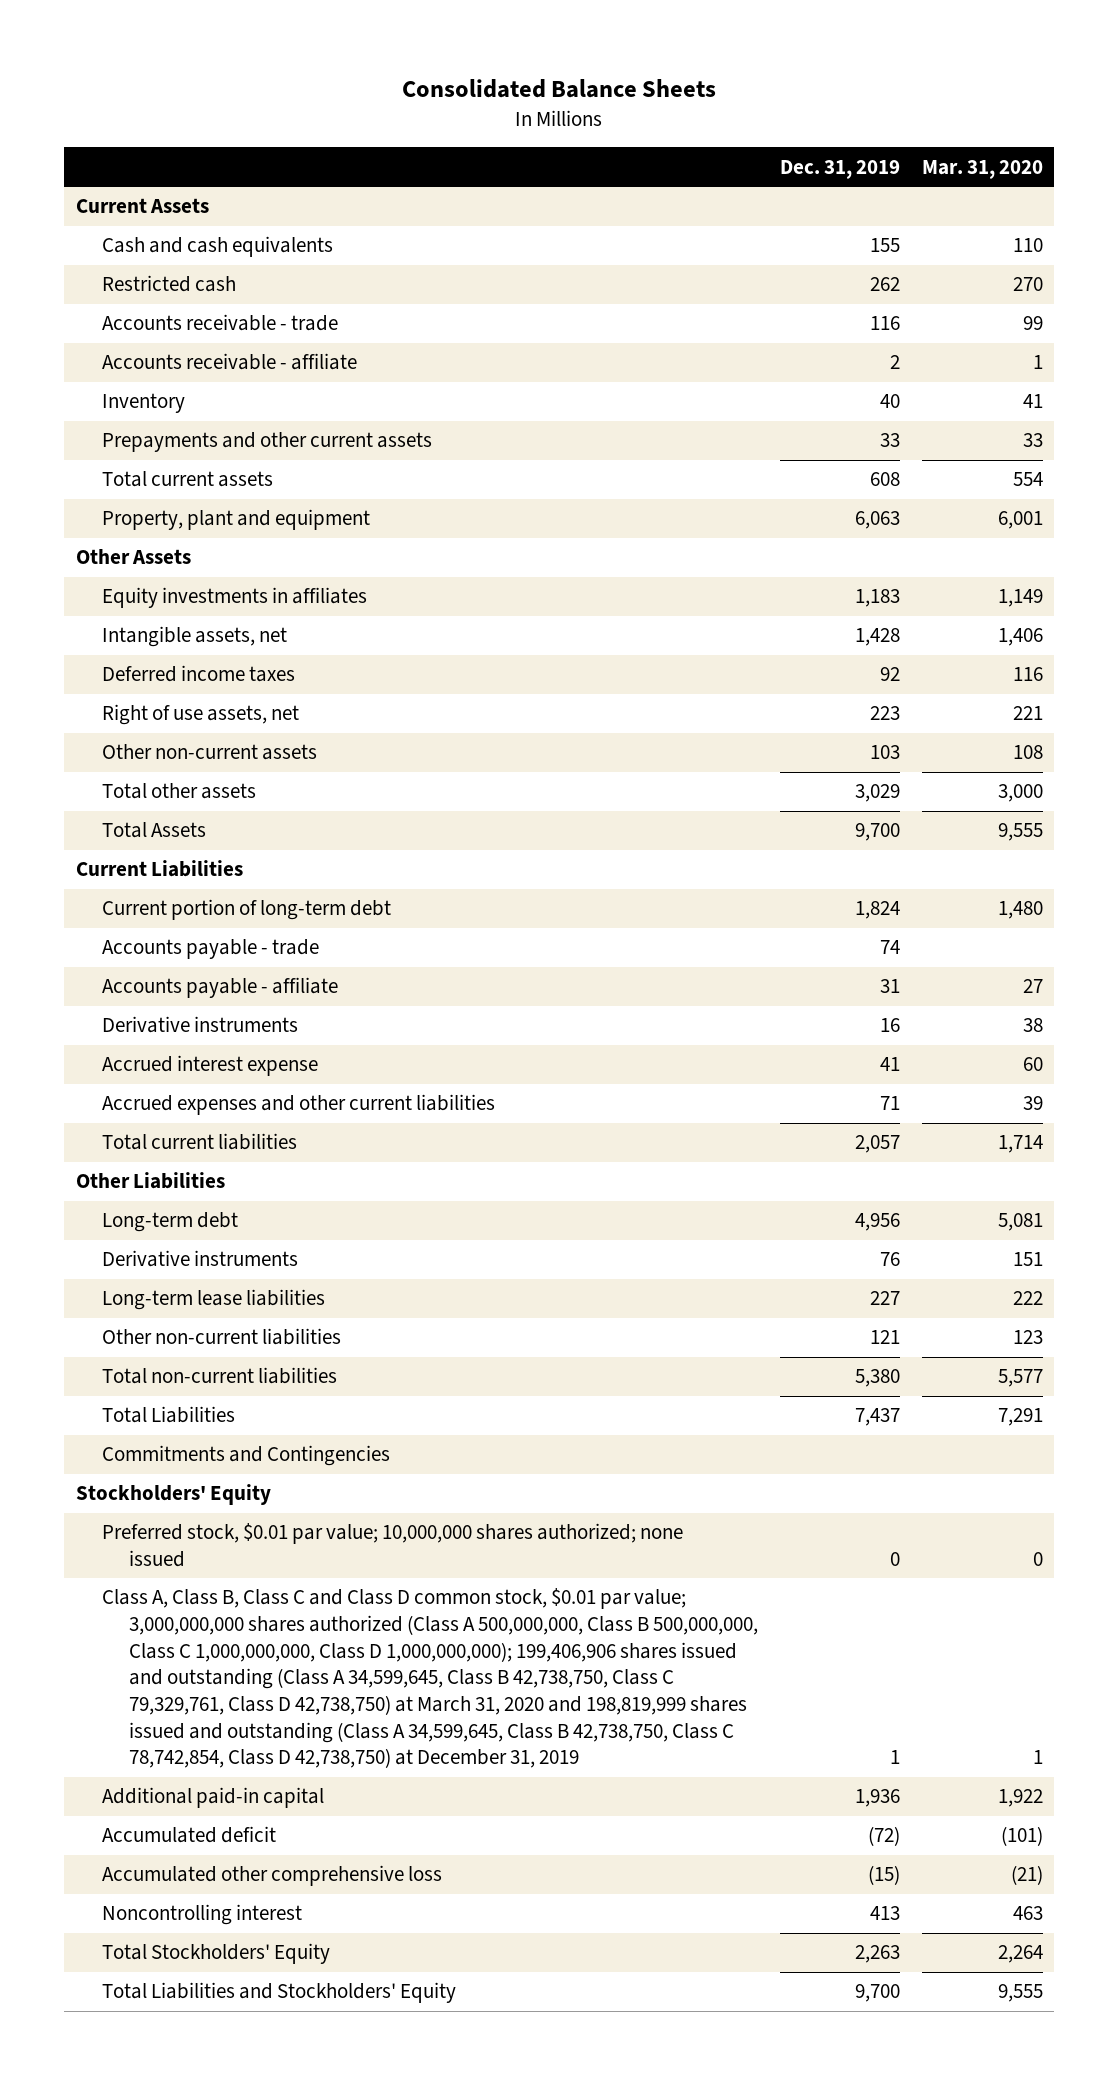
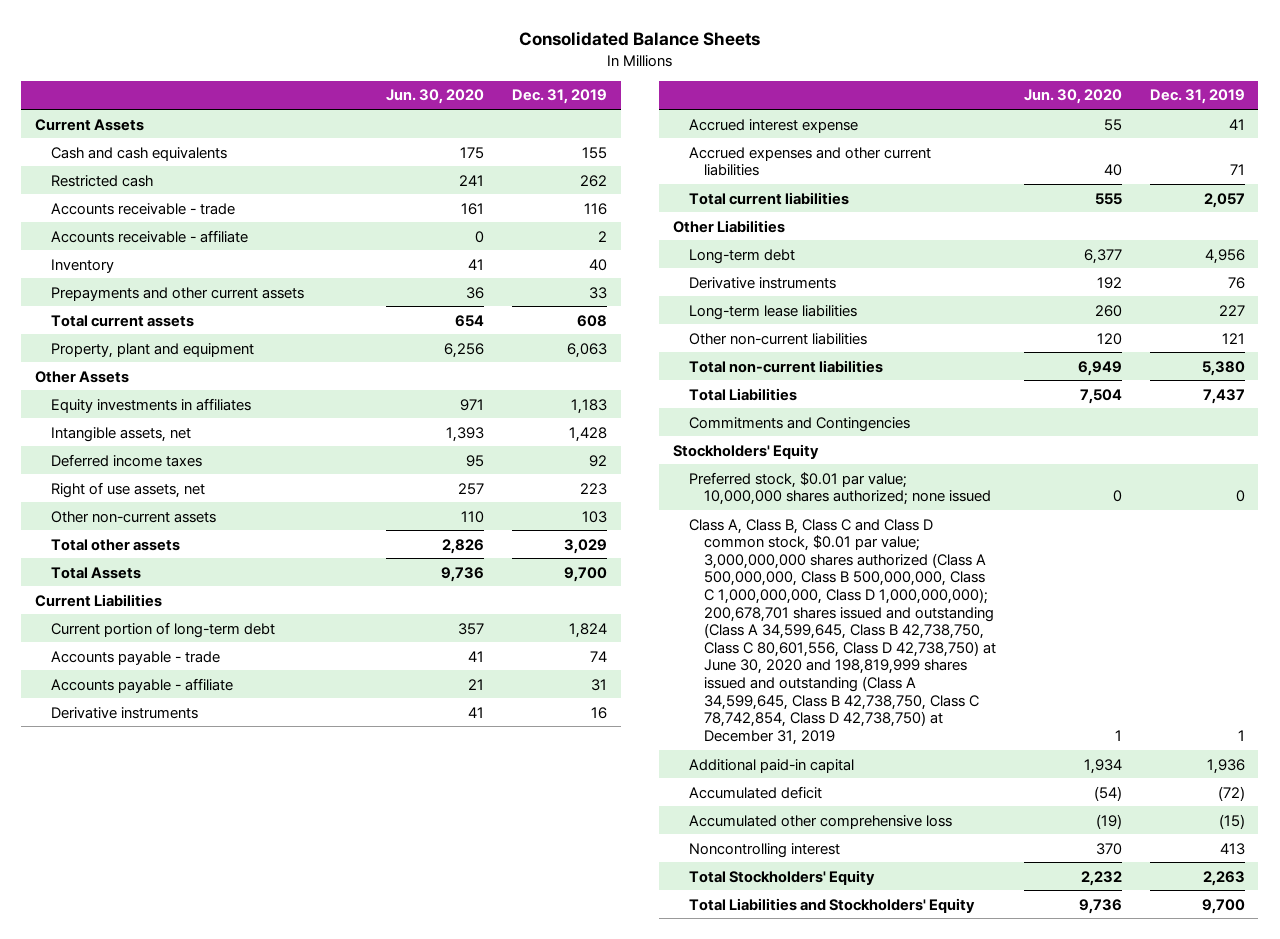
[922,159,1044,179] Mar. 31, 2020 -> none
none -> [386,89,485,105] Jun. 30, 2020
[102,1588,758,1769] Class A, Class B, Class C and Class D common stock, $0.01 par value; 3,000,000,000 shares authorized (Class A 500,000,000, Class B 500,000,000, Class C 1,000,000,000, Class D 1,000,000,000); 199,406,906 shares issued and outstanding (Class A 34,599,645, Class B 42,738,750, Class C 79,329,761, Class D 42,738,750) at March 31, 2020 and 198,819,999 shares issued and outstanding (Class A 34,599,645, Class B 42,738,750, Class C 78,742,854, Class D 42,738,750) at December 31, 2019 -> [688,518,997,745] Class A, Class B, Class C and Class D common stock, $0.01 par value; 3,000,000,000 shares authorized (Class A 500,000,000, Class B 500,000,000, Class C 1,000,000,000, Class D 1,000,000,000); 200,678,701 shares issued and outstanding (Class A 34,599,645, Class B 42,738,750, Class C 80,601,556, Class D 42,738,750) at June 30, 2020 and 198,819,999 shares issued and outstanding (Class A 34,599,645, Class B 42,738,750, Class C 78,742,854, Class D 42,738,750) at December 31, 2019

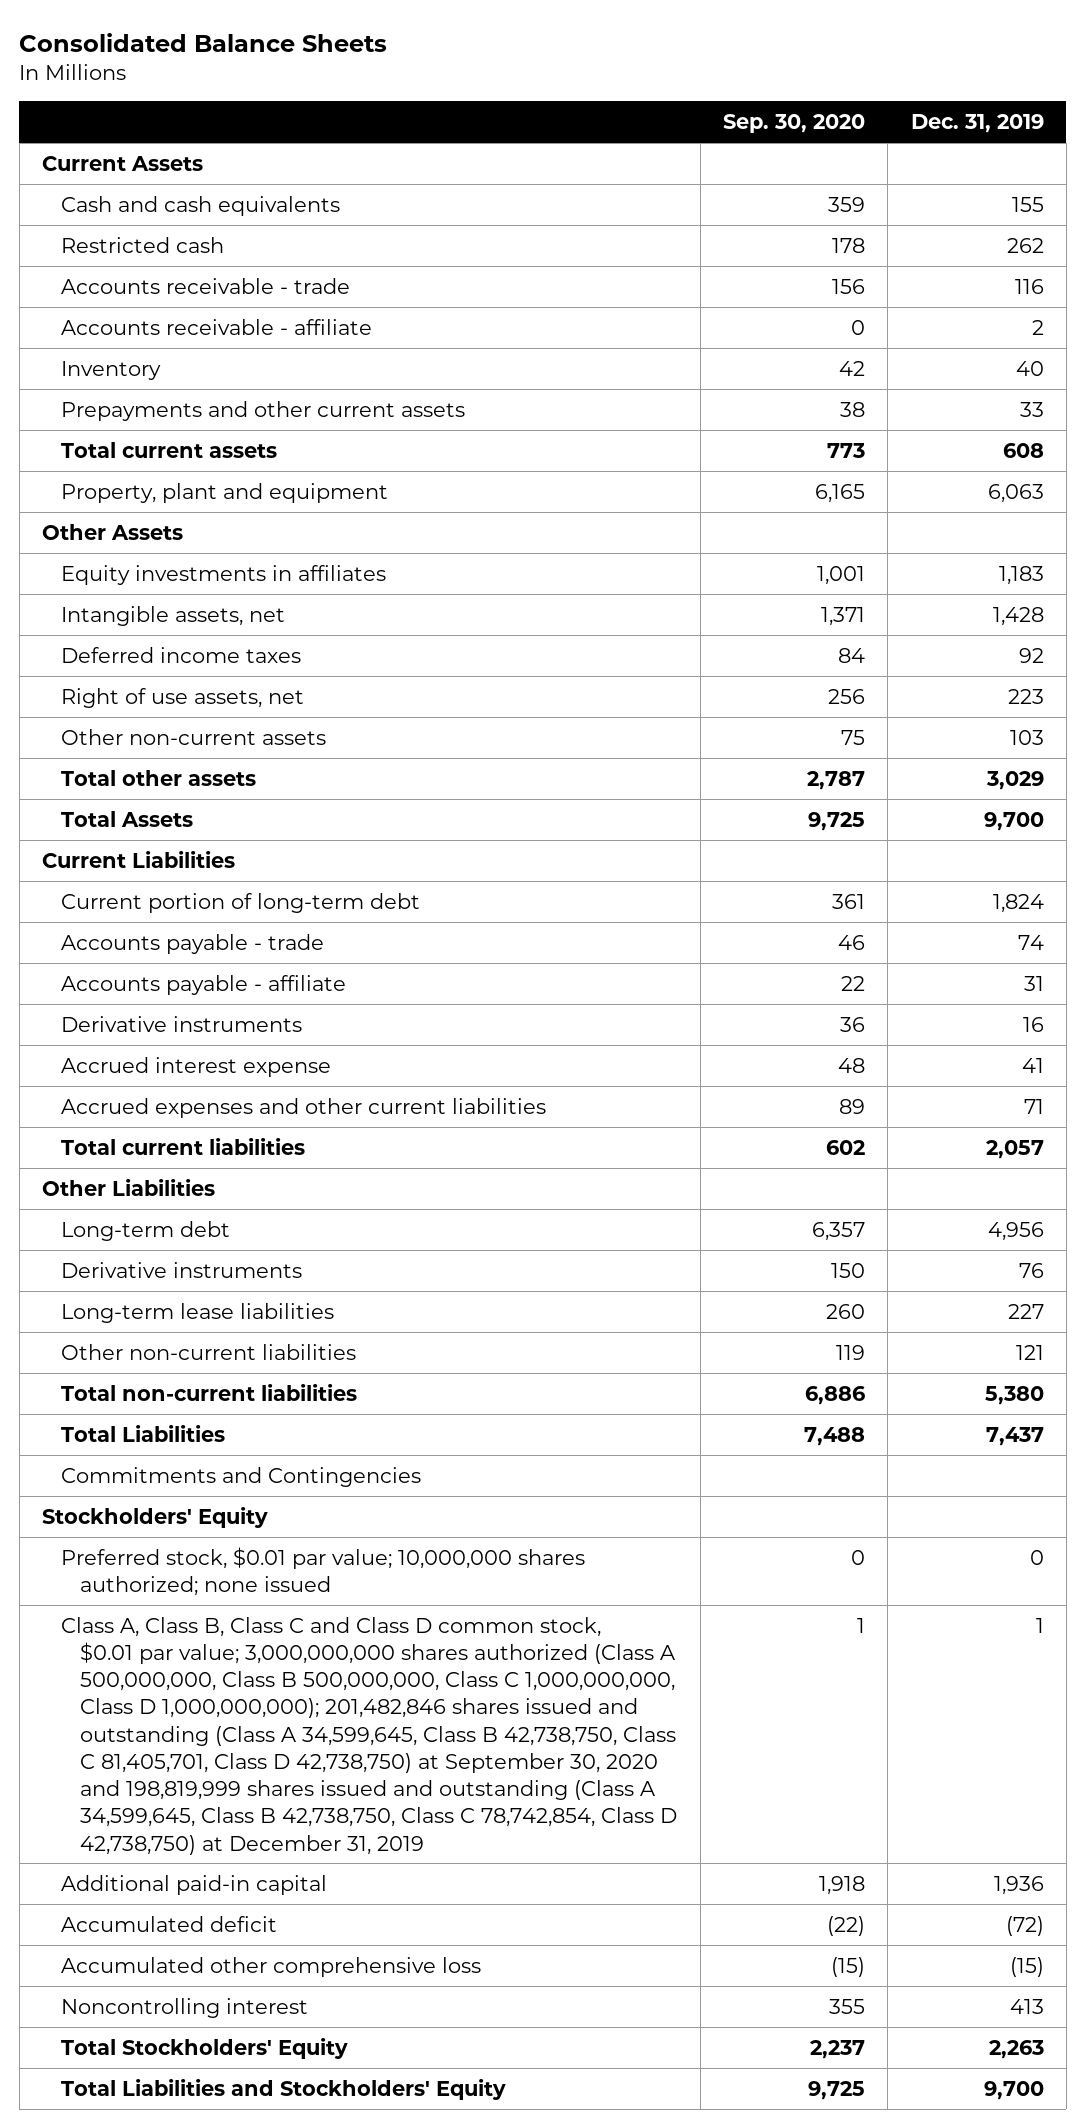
[386,89,485,105] Jun. 30, 2020 -> none
none -> [722,114,865,134] Sep. 30, 2020
[688,518,997,745] Class A, Class B, Class C and Class D common stock, $0.01 par value; 3,000,000,000 shares authorized (Class A 500,000,000, Class B 500,000,000, Class C 1,000,000,000, Class D 1,000,000,000); 200,678,701 shares issued and outstanding (Class A 34,599,645, Class B 42,738,750, Class C 80,601,556, Class D 42,738,750) at June 30, 2020 and 198,819,999 shares issued and outstanding (Class A 34,599,645, Class B 42,738,750, Class C 78,742,854, Class D 42,738,750) at December 31, 2019 -> [61,1616,678,1855] Class A, Class B, Class C and Class D common stock, $0.01 par value; 3,000,000,000 shares authorized (Class A 500,000,000, Class B 500,000,000, Class C 1,000,000,000, Class D 1,000,000,000); 201,482,846 shares issued and outstanding (Class A 34,599,645, Class B 42,738,750, Class C 81,405,701, Class D 42,738,750) at September 30, 2020 and 198,819,999 shares issued and outstanding (Class A 34,599,645, Class B 42,738,750, Class C 78,742,854, Class D 42,738,750) at December 31, 2019

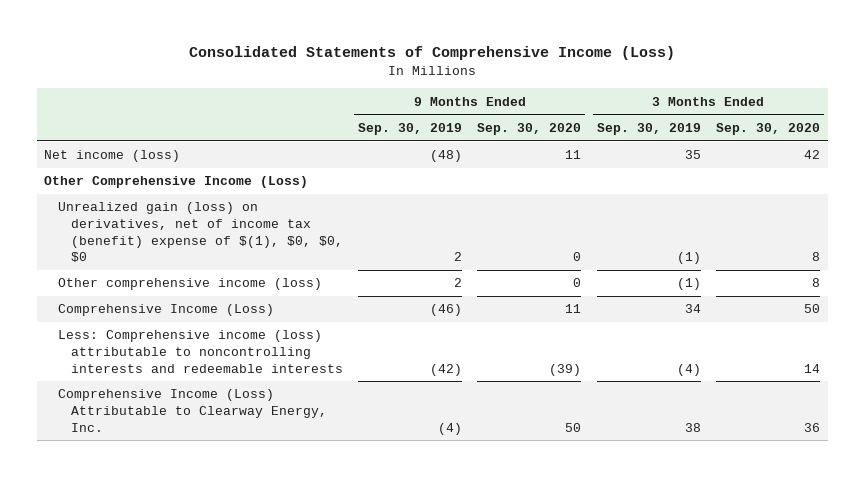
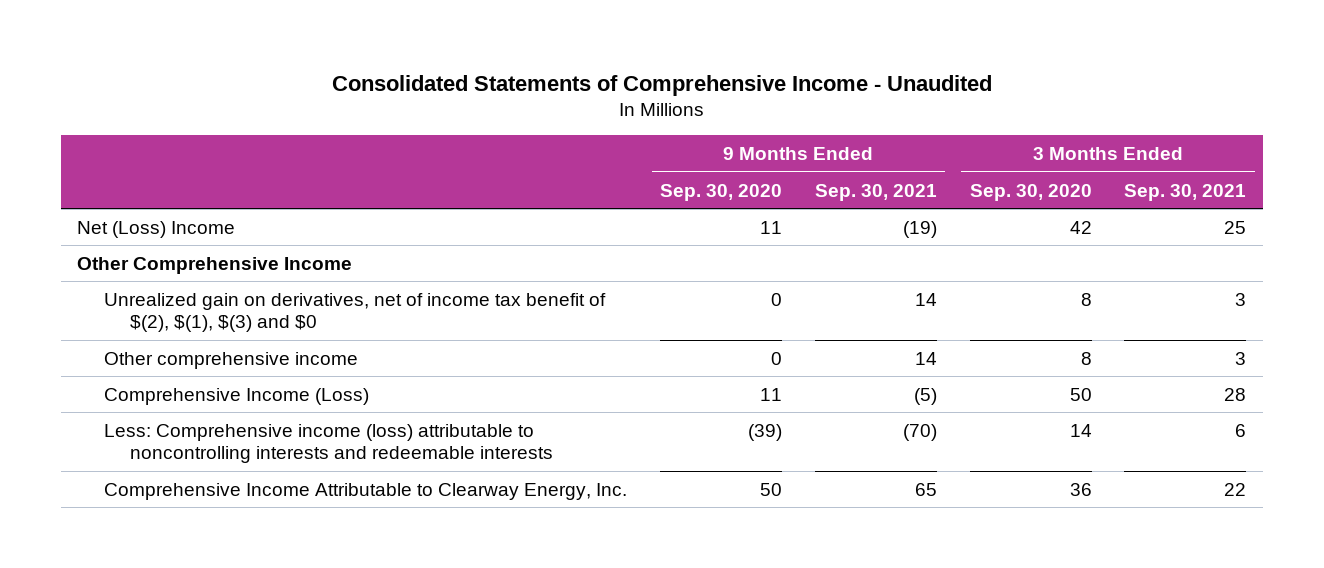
[189,46,676,61] Consolidated Statements of Comprehensive Income (Loss) -> [331,74,992,96] Consolidated Statements of Comprehensive Income - Unaudited
[357,122,462,135] Sep. 30, 2019 -> none
[596,122,701,135] Sep. 30, 2019 -> none
none -> [814,183,937,201] Sep. 30, 2021
none -> [1124,183,1247,201] Sep. 30, 2021
[44,150,181,163] Net income (loss) -> [77,220,236,238] Net (Loss) Income
[44,176,309,189] Other Comprehensive Income (Loss) -> [77,256,353,274] Other Comprehensive Income
[57,202,343,263] Unrealized gain (loss) on derivatives, net of income tax (benefit) expense of $(1), $0, $0, $0 -> [103,292,606,333] Unrealized gain on derivatives, net of income tax benefit of $(2), $(1), $(3) and $0
[57,278,322,291] Other comprehensive income (loss) -> [103,351,358,369] Other comprehensive income
[57,389,327,432] Comprehensive Income (Loss) Attributable to Clearway Energy, Inc. -> [103,482,627,500] Comprehensive Income Attributable to Clearway Energy, Inc.

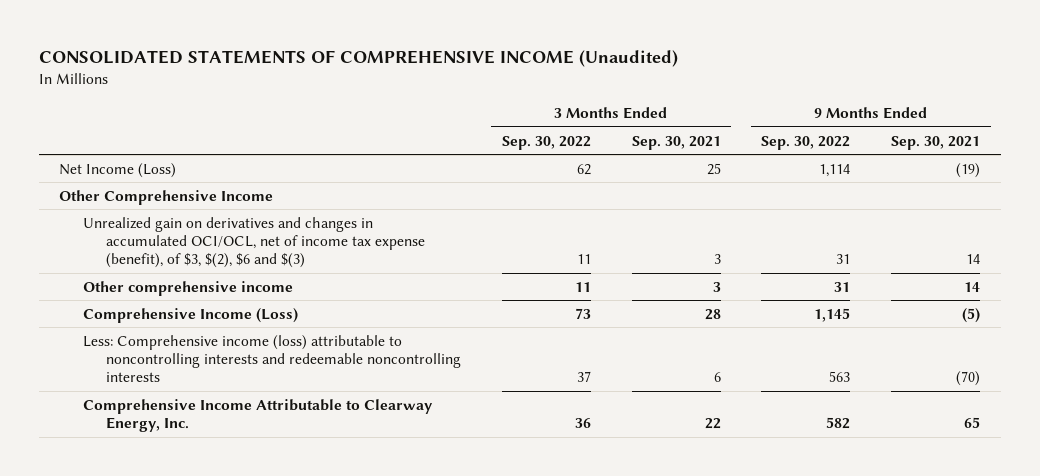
[331,74,992,96] Consolidated Statements of Comprehensive Income - Unaudited -> [38,49,678,67] CONSOLIDATED STATEMENTS OF COMPREHENSIVE INCOME (Unaudited)
[659,183,782,201] Sep. 30, 2020 -> none
[969,183,1092,201] Sep. 30, 2020 -> none
none -> [501,135,591,150] Sep. 30, 2022
none -> [761,135,851,150] Sep. 30, 2022
[77,220,236,238] Net (Loss) Income -> [59,162,177,178] Net Income (Loss)
[103,292,606,333] Unrealized gain on derivatives, net of income tax benefit of $(2), $(1), $(3) and $0 -> [82,216,425,269] Unrealized gain on derivatives and changes in accumulated OCI/OCL, net of income tax expense (benefit), of $3, $(2), $6 and $(3)
[103,423,554,464] Less: Comprehensive income (loss) attributable to noncontrolling interests and redeemable interests -> [82,334,461,383] Less: Comprehensive income (loss) attributable to noncontrolling interests and redeemable noncontrolling interests

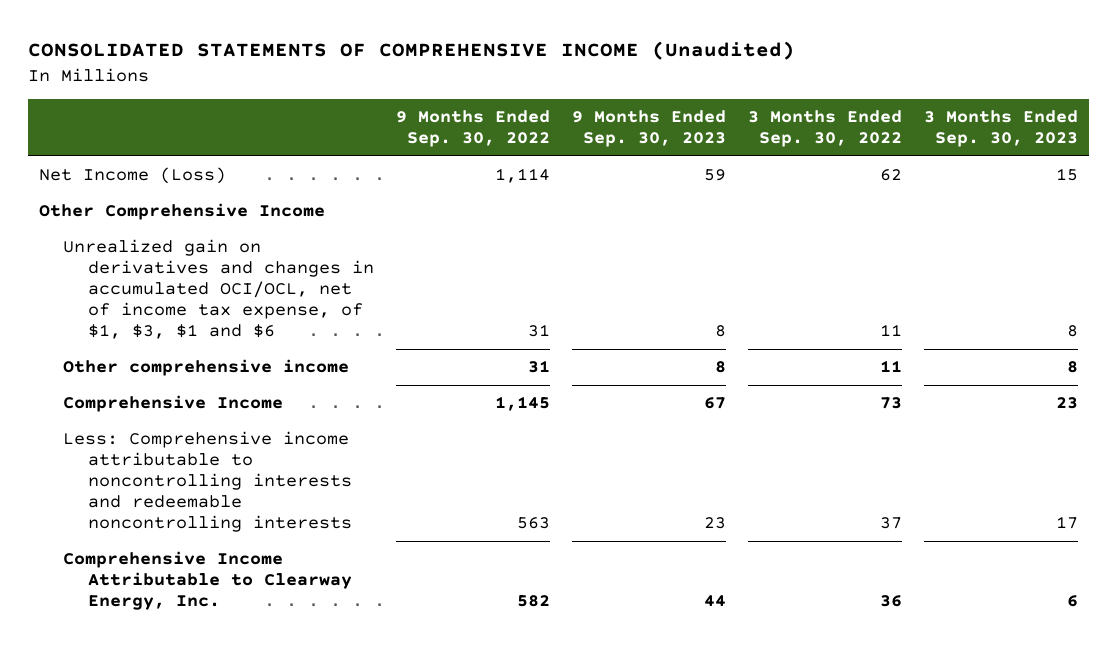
[631,135,721,150] Sep. 30, 2021 -> none
[891,135,981,150] Sep. 30, 2021 -> none
none -> [571,110,726,148] 9 Months Ended Sep. 30, 2023
none -> [923,110,1078,148] 3 Months Ended Sep. 30, 2023
[82,216,425,269] Unrealized gain on derivatives and changes in accumulated OCI/OCL, net of income tax expense (benefit), of $3, $(2), $6 and $(3) -> [63,239,374,340] Unrealized gain on derivatives and changes in accumulated OCI/OCL, net of income tax expense, of $1, $3, $1 and $6
[82,307,298,323] Comprehensive Income (Loss) -> [63,395,284,413] Comprehensive Income
[82,334,461,383] Less: Comprehensive income (loss) attributable to noncontrolling interests and redeemable noncontrolling interests -> [63,431,352,533] Less: Comprehensive income attributable to noncontrolling interests and redeemable noncontrolling interests

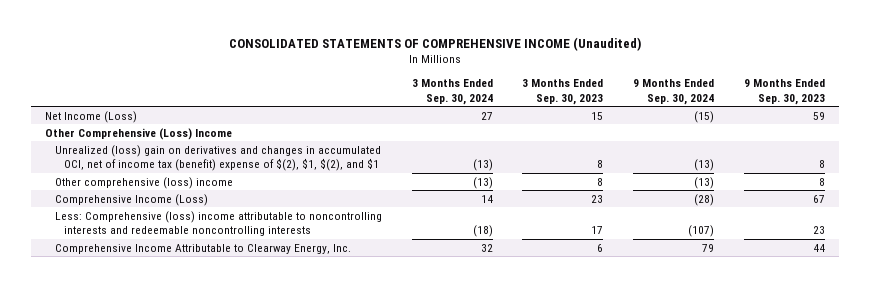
[395,110,550,148] 9 Months Ended Sep. 30, 2022 -> none
[747,110,902,148] 3 Months Ended Sep. 30, 2022 -> none
none -> [411,79,493,105] 3 Months Ended Sep. 30, 2024
none -> [632,79,714,105] 9 Months Ended Sep. 30, 2024
[38,203,325,221] Other Comprehensive Income -> [45,127,233,140] Other Comprehensive (Loss) Income
[63,239,374,340] Unrealized gain on derivatives and changes in accumulated OCI/OCL, net of income tax expense, of $1, $3, $1 and $6 -> [54,144,381,171] Unrealized (loss) gain on derivatives and changes in accumulated OCI, net of income tax (benefit) expense of $(2), $1, $(2), and $1
[63,359,350,377] Other comprehensive income -> [54,176,233,189] Other comprehensive (loss) income
[63,395,284,413] Comprehensive Income -> [54,193,208,206] Comprehensive Income (Loss)
[63,431,352,533] Less: Comprehensive income attributable to noncontrolling interests and redeemable noncontrolling interests -> [54,210,382,236] Less: Comprehensive (loss) income attributable to noncontrolling interests and redeemable noncontrolling interests

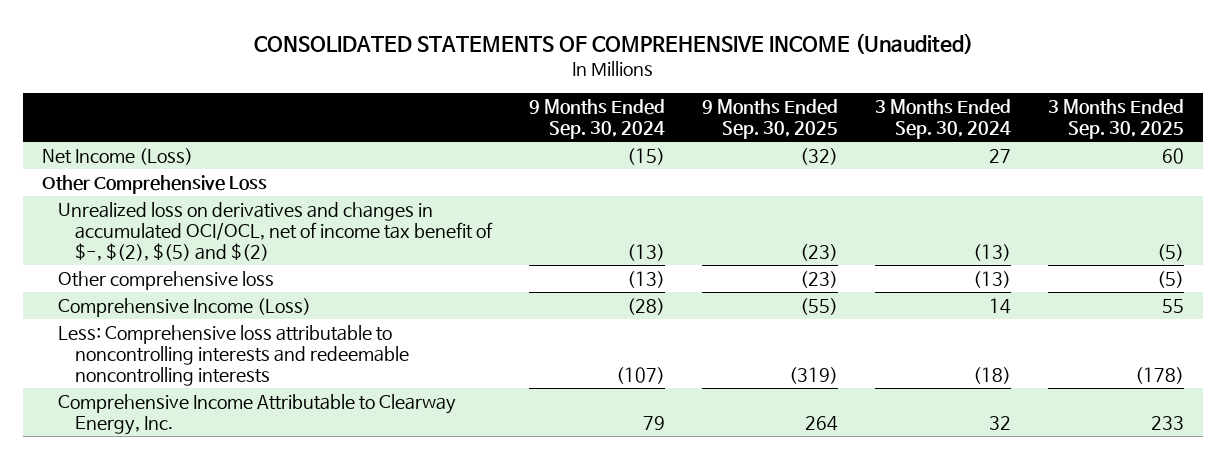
[522,79,604,105] 3 Months Ended Sep. 30, 2023 -> none
[743,79,825,105] 9 Months Ended Sep. 30, 2023 -> none
none -> [702,99,839,140] 9 Months Ended Sep. 30, 2025
none -> [1048,99,1185,140] 3 Months Ended Sep. 30, 2025
[45,127,233,140] Other Comprehensive (Loss) Income -> [41,175,267,195] Other Comprehensive Loss
[54,144,381,171] Unrealized (loss) gain on derivatives and changes in accumulated OCI, net of income tax (benefit) expense of $(2), $1, $(2), and $1 -> [58,202,494,262] Unrealized loss on derivatives and changes in accumulated OCI/OCL, net of income tax benefit of $-, $(2), $(5) and $(2)
[54,176,233,189] Other comprehensive (loss) income -> [58,271,275,291] Other comprehensive loss
[54,210,382,236] Less: Comprehensive (loss) income attributable to noncontrolling interests and redeemable noncontrolling interests -> [58,325,410,387] Less: Comprehensive loss attributable to noncontrolling interests and redeemable noncontrolling interests

